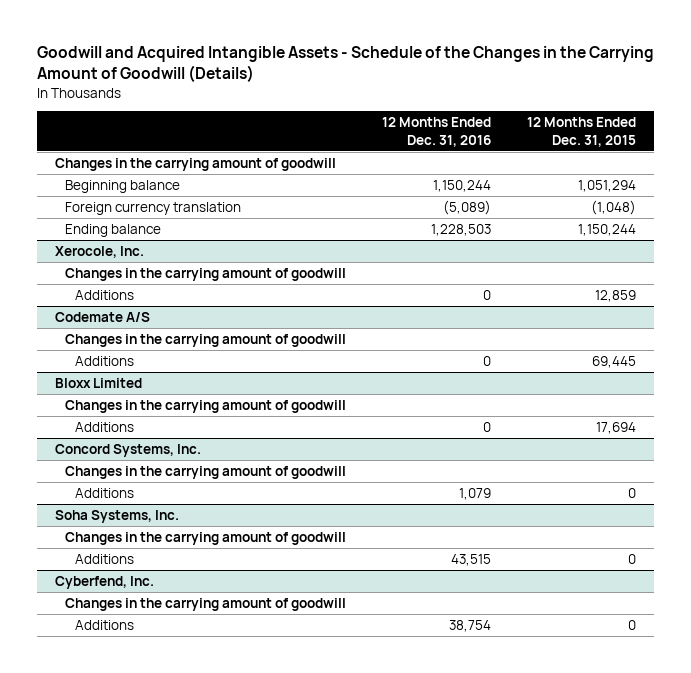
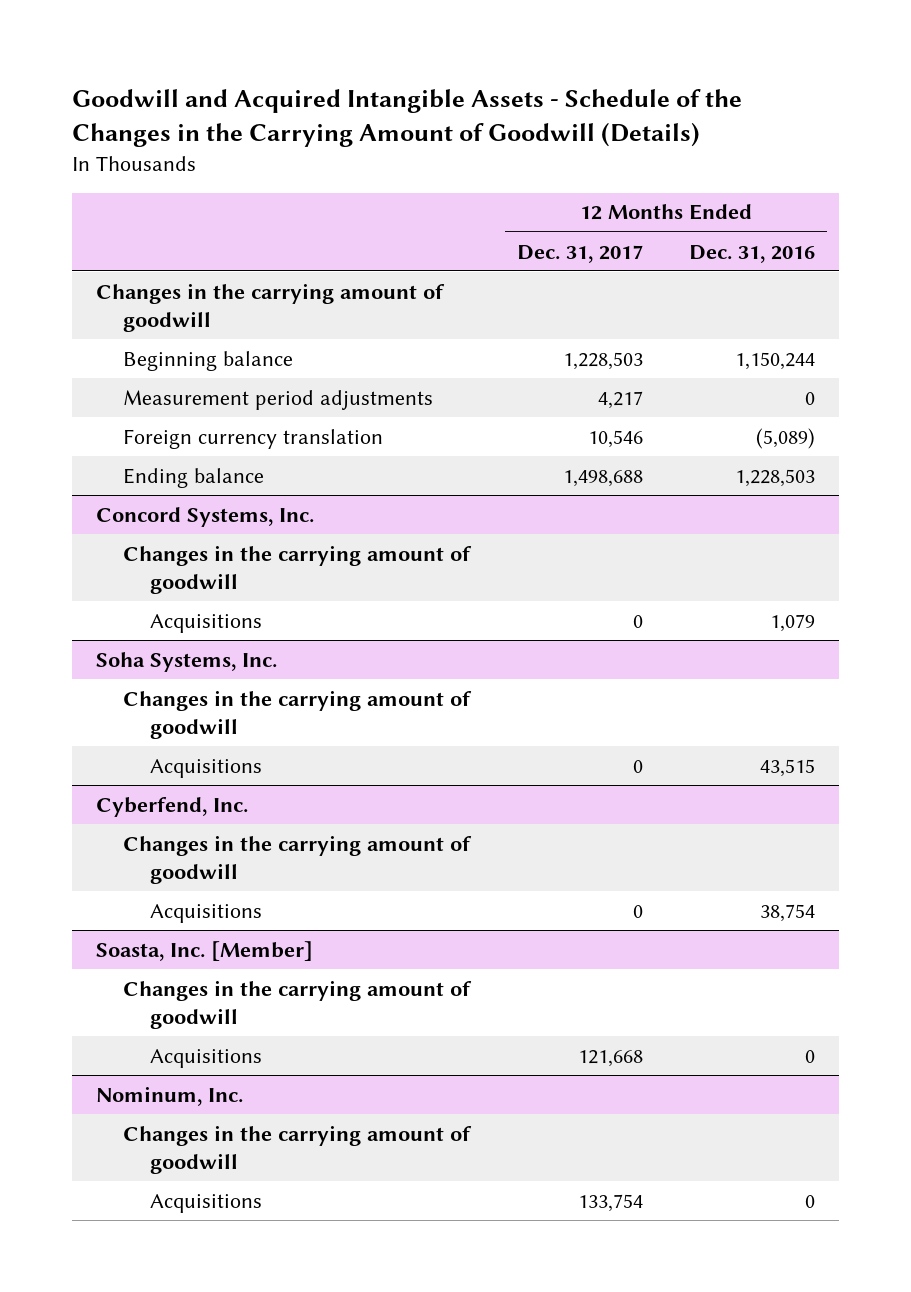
[527,117,637,147] 12 Months Ended Dec. 31, 2015 -> none
none -> [516,244,643,263] Dec. 31, 2017
none -> [122,389,433,410] Measurement period adjustments
[54,245,144,258] Xerocole, Inc. -> none
[64,267,346,281] Changes in the carrying amount of goodwill -> none
[74,289,134,300] Additions -> none
[54,311,150,322] Codemate A/S -> none
[64,333,346,347] Changes in the carrying amount of goodwill -> none
[74,355,134,366] Additions -> none
[54,377,142,388] Bloxx Limited -> none
[64,399,346,413] Changes in the carrying amount of goodwill -> none
[74,421,134,432] Additions -> none
[74,487,134,498] Additions -> [149,613,262,633] Acquisitions
[74,553,134,564] Additions -> [149,758,262,778] Acquisitions
[74,619,134,630] Additions -> [149,903,262,923] Acquisitions
none -> [95,940,313,961] Soasta, Inc. [Member]
none -> [122,979,472,1030] Changes in the carrying amount of goodwill
none -> [149,1048,262,1068] Acquisitions
none -> [95,1085,243,1106] Nominum, Inc.
none -> [122,1124,472,1175] Changes in the carrying amount of goodwill
none -> [149,1193,262,1213] Acquisitions

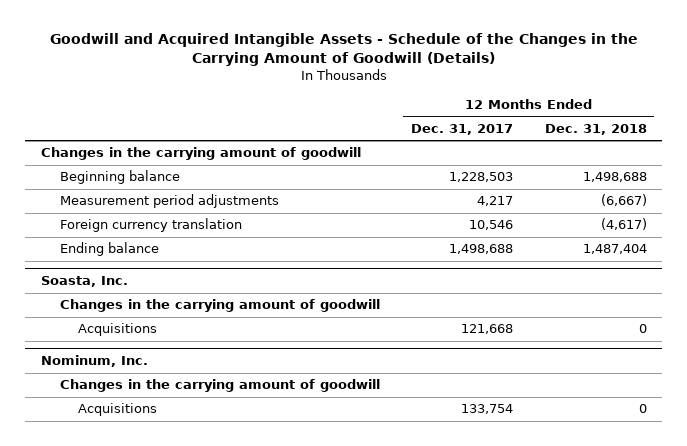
[689,244,816,263] Dec. 31, 2016 -> none
none -> [544,123,647,135] Dec. 31, 2018
[95,506,314,527] Concord Systems, Inc. -> none
[122,544,472,595] Changes in the carrying amount of goodwill -> none
[149,613,262,633] Acquisitions -> none
[95,651,277,672] Soha Systems, Inc. -> none
[122,689,472,740] Changes in the carrying amount of goodwill -> none
[149,758,262,778] Acquisitions -> none
[95,796,248,817] Cyberfend, Inc. -> none
[122,834,472,885] Changes in the carrying amount of goodwill -> none
[149,903,262,923] Acquisitions -> none
[95,940,313,961] Soasta, Inc. [Member] -> [40,276,128,288] Soasta, Inc.

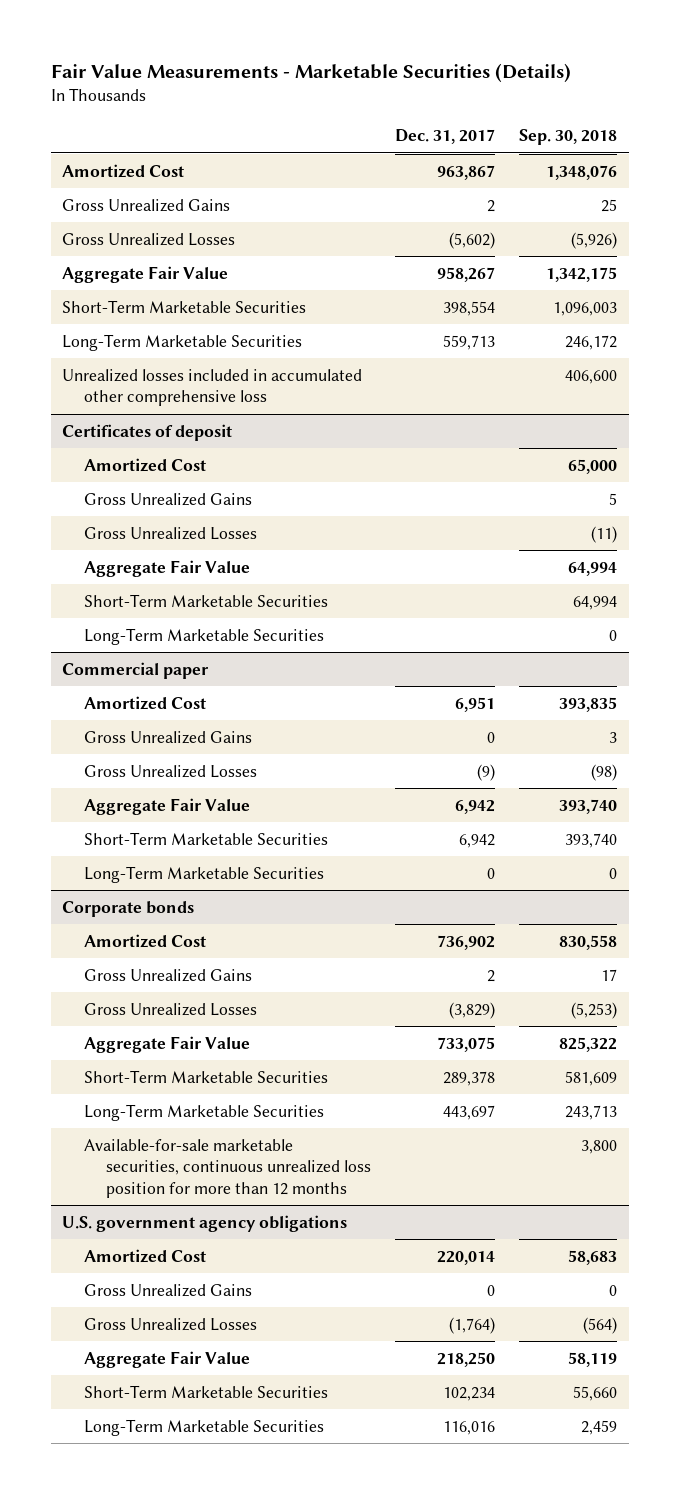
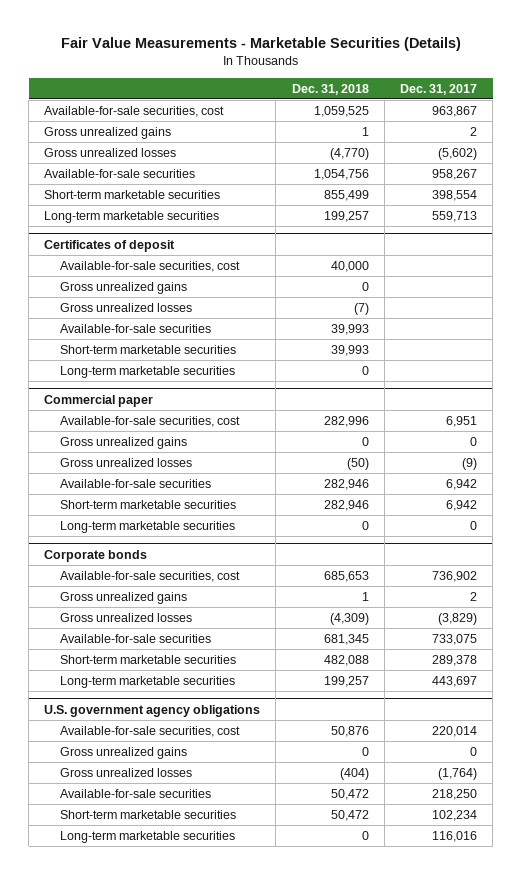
[518,129,617,146] Sep. 30, 2018 -> none
none -> [291,83,369,95] Dec. 31, 2018
[62,368,363,407] Unrealized losses included in accumulated other comprehensive loss -> none
[62,163,185,178] Amortized Cost -> [44,106,225,118] Available-for-sale securities, cost
[62,198,231,212] Gross Unrealized Gains -> [44,127,172,140] Gross unrealized gains
[62,232,236,246] Gross Unrealized Losses -> [44,148,177,158] Gross unrealized losses
[62,265,229,283] Aggregate Fair Value -> [44,169,196,179] Available-for-sale securities
[62,299,307,313] Short-Term Marketable Securities -> [44,190,221,200] Short-term marketable securities
[62,333,303,351] Long-Term Marketable Securities -> [44,211,220,224] Long-term marketable securities
[84,457,207,472] Amortized Cost -> [60,261,241,273] Available-for-sale securities, cost
[84,492,253,506] Gross Unrealized Gains -> [60,282,188,295] Gross unrealized gains
[84,526,258,540] Gross Unrealized Losses -> [60,303,193,313] Gross unrealized losses
[84,559,251,577] Aggregate Fair Value -> [60,324,212,334] Available-for-sale securities
[84,593,329,607] Short-Term Marketable Securities -> [60,345,237,355] Short-term marketable securities
[84,627,325,645] Long-Term Marketable Securities -> [60,366,236,379] Long-term marketable securities
[84,695,207,710] Amortized Cost -> [60,416,241,428] Available-for-sale securities, cost
[84,730,253,744] Gross Unrealized Gains -> [60,437,188,450] Gross unrealized gains
[84,764,258,778] Gross Unrealized Losses -> [60,458,193,468] Gross unrealized losses
[84,797,251,815] Aggregate Fair Value -> [60,479,212,489] Available-for-sale securities
[84,831,329,845] Short-Term Marketable Securities -> [60,500,237,510] Short-term marketable securities
[84,865,325,883] Long-Term Marketable Securities -> [60,521,236,534] Long-term marketable securities
[84,1138,372,1198] Available-for-sale marketable securities, continuous unrealized loss position for more than 12 months -> none
[84,933,207,948] Amortized Cost -> [60,571,241,583] Available-for-sale securities, cost
[84,968,253,982] Gross Unrealized Gains -> [60,592,188,605] Gross unrealized gains
[84,1002,258,1016] Gross Unrealized Losses -> [60,613,193,623] Gross unrealized losses
[84,1035,251,1053] Aggregate Fair Value -> [60,634,212,644] Available-for-sale securities
[84,1069,329,1083] Short-Term Marketable Securities -> [60,655,237,665] Short-term marketable securities
[84,1103,325,1121] Long-Term Marketable Securities -> [60,676,236,689] Long-term marketable securities
[84,1248,207,1263] Amortized Cost -> [60,726,241,738] Available-for-sale securities, cost
[84,1283,253,1297] Gross Unrealized Gains -> [60,747,188,760] Gross unrealized gains
[84,1317,258,1331] Gross Unrealized Losses -> [60,768,193,778] Gross unrealized losses
[84,1350,251,1368] Aggregate Fair Value -> [60,789,212,799] Available-for-sale securities
[84,1384,329,1398] Short-Term Marketable Securities -> [60,810,237,820] Short-term marketable securities
[84,1418,325,1436] Long-Term Marketable Securities -> [60,831,236,844] Long-term marketable securities

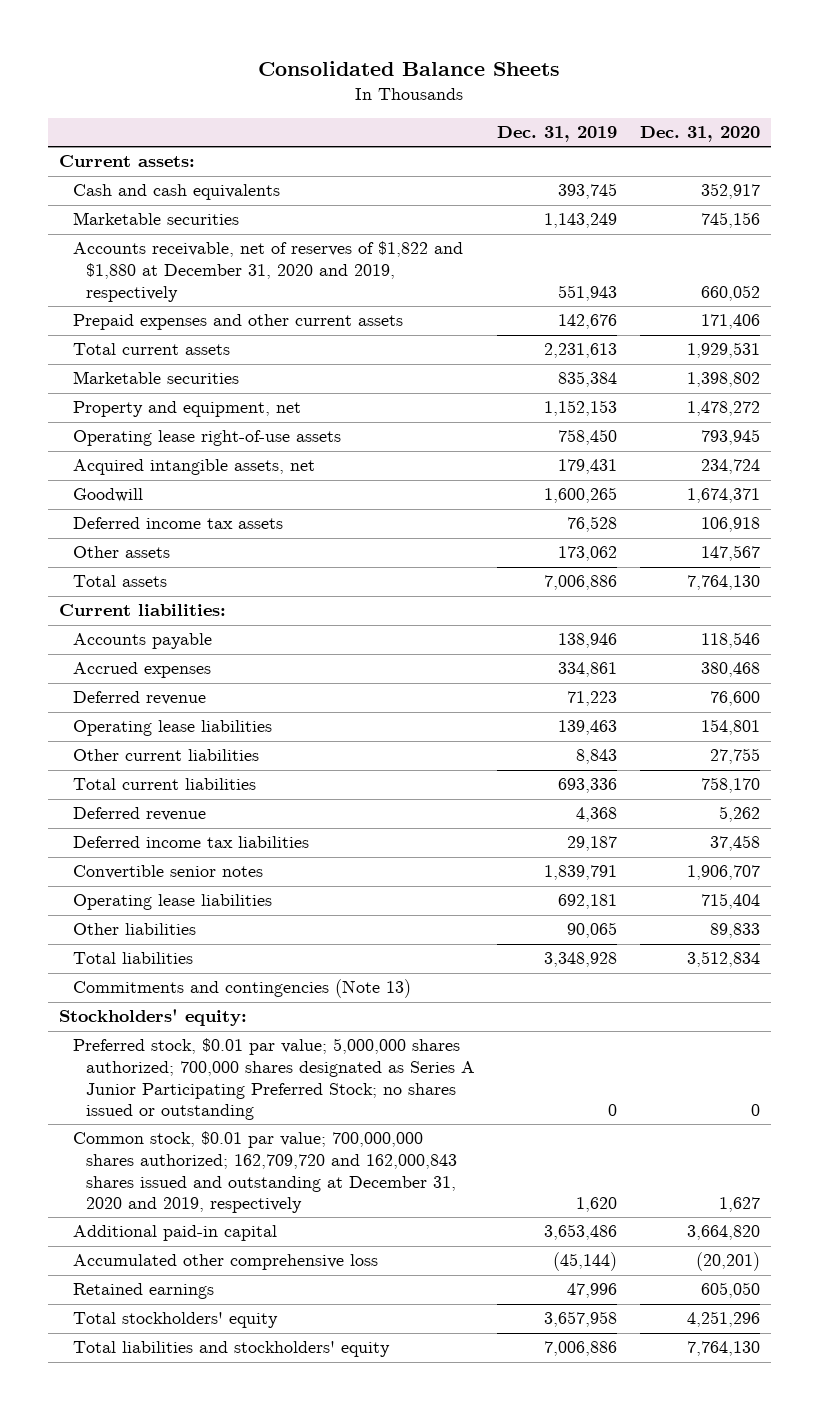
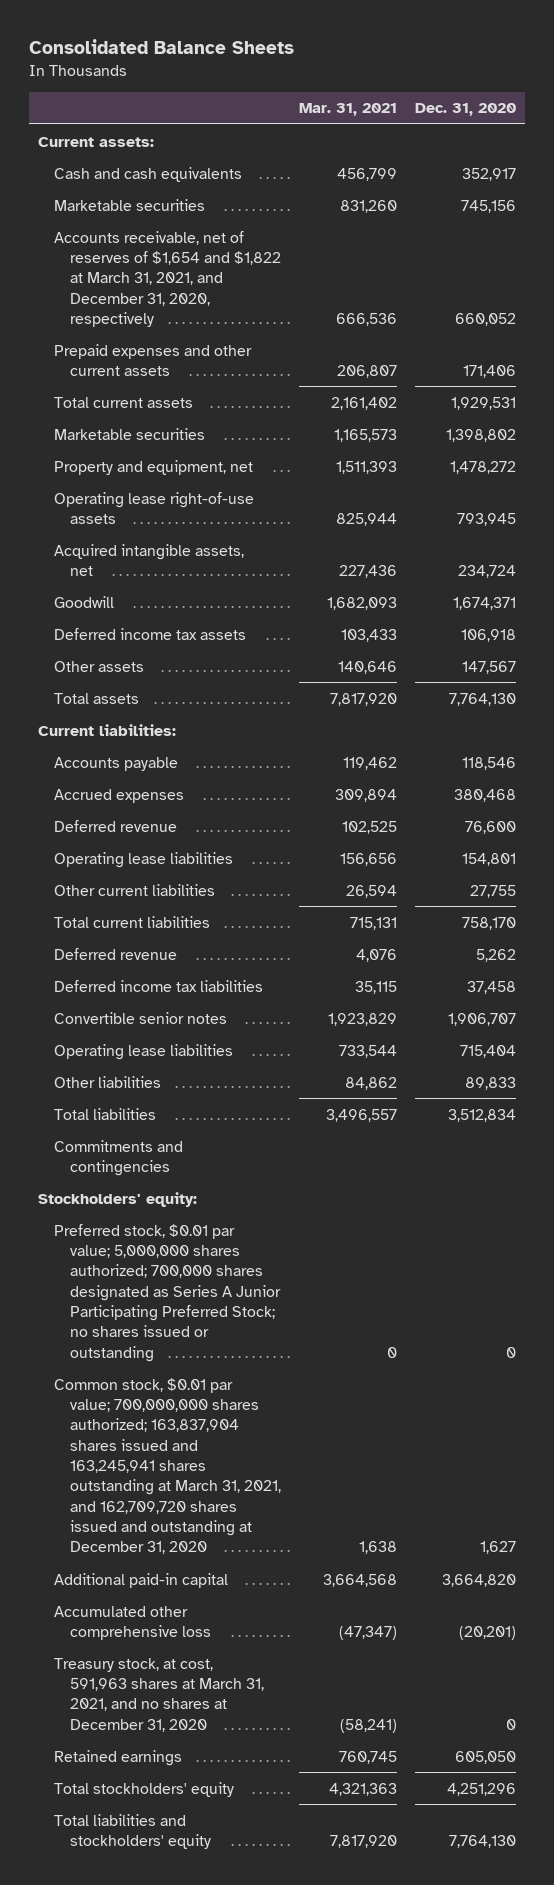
[497,125,618,142] Dec. 31, 2019 -> none
none -> [298,103,397,117] Mar. 31, 2021
[72,241,463,302] Accounts receivable, net of reserves of $1,822 and $1,880 at December 31, 2020 and 2019, respectively -> [53,230,281,327] Accounts receivable, net of reserves of $1,654 and $1,822 at March 31, 2021, and December 31, 2020, respectively
[72,979,411,999] Commitments and contingencies (Note 13) -> [53,1139,183,1176] Commitments and contingencies
[72,1131,458,1214] Common stock, $0.01 par value; 700,000,000 shares authorized; 162,709,720 and 162,000,843 shares issued and outstanding at December 31, 2020 and 2019, respectively -> [53,1377,281,1555] Common stock, $0.01 par value; 700,000,000 shares authorized; 163,837,904 shares issued and 163,245,941 shares outstanding at March 31, 2021, and 162,709,720 shares issued and outstanding at December 31, 2020
none -> [53,1657,264,1732] Treasury stock, at cost, 591,963 shares at March 31, 2021, and no shares at December 31, 2020

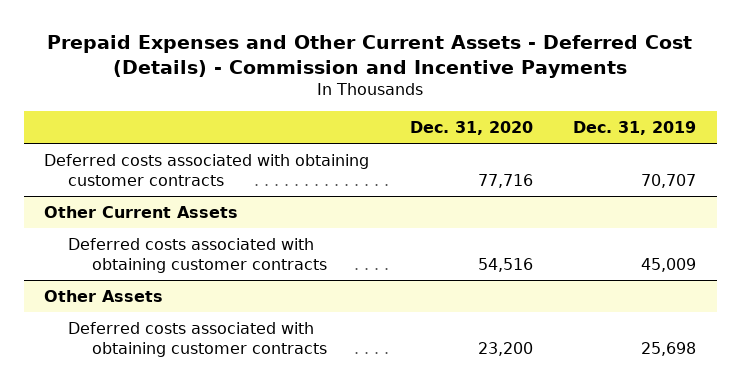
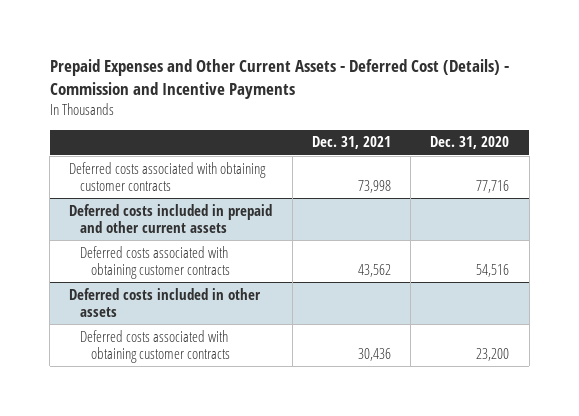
[573,121,697,136] Dec. 31, 2019 -> none
none -> [311,136,391,150] Dec. 31, 2021
[44,205,239,218] Other Current Assets -> [69,203,273,234] Deferred costs included in prepaid and other current assets
[44,289,164,302] Other Assets -> [69,287,262,318] Deferred costs included in other assets

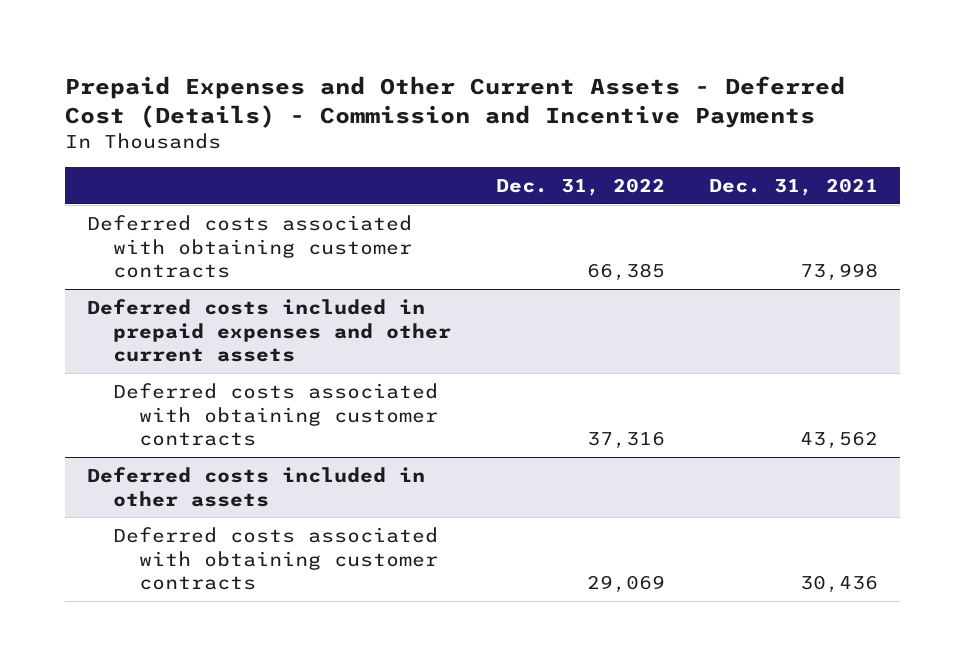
[430,136,510,150] Dec. 31, 2020 -> none
none -> [495,177,665,196] Dec. 31, 2022
[69,203,273,234] Deferred costs included in prepaid and other current assets -> [87,298,452,363] Deferred costs included in prepaid expenses and other current assets

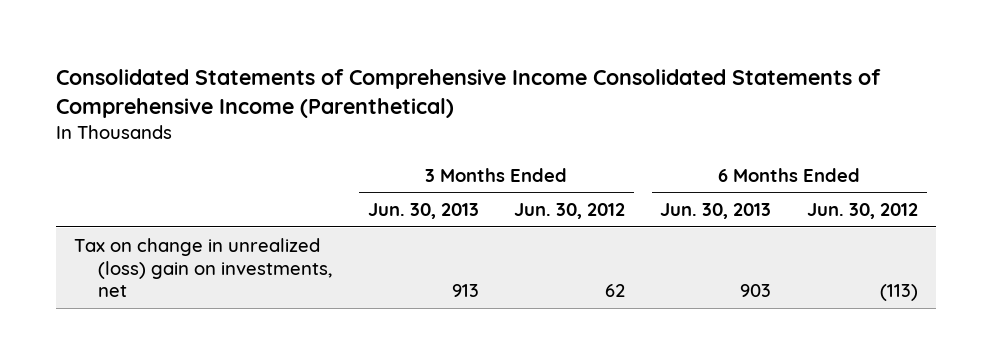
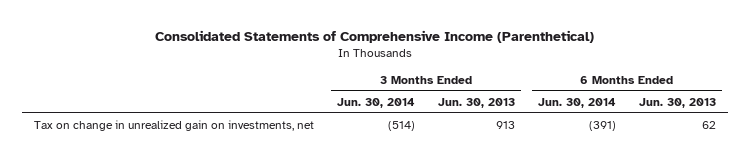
[56,69,882,119] Consolidated Statements of Comprehensive Income Consolidated Statements of Comprehensive Income (Parenthetical) -> [154,29,594,43] Consolidated Statements of Comprehensive Income (Parenthetical)
[513,203,625,220] Jun. 30, 2012 -> none
[806,203,918,220] Jun. 30, 2012 -> none
none -> [336,97,415,108] Jun. 30, 2014
none -> [538,97,617,108] Jun. 30, 2014
[74,237,333,298] Tax on change in unrealized (loss) gain on investments, net -> [33,119,314,131] Tax on change in unrealized gain on investments, net
[740,284,772,298] 903 -> [702,120,717,129] 62

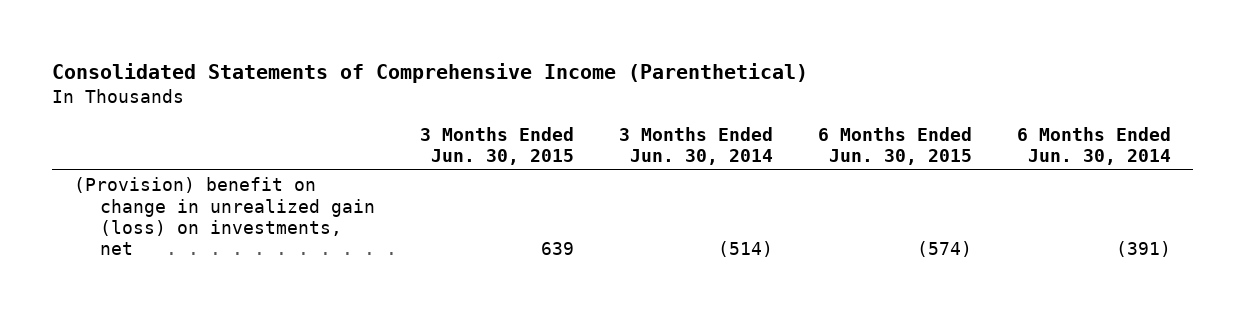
[437,97,515,108] Jun. 30, 2013 -> none
[639,97,717,108] Jun. 30, 2013 -> none
none -> [419,126,574,165] 3 Months Ended Jun. 30, 2015
none -> [817,126,972,165] 6 Months Ended Jun. 30, 2015
[33,119,314,131] Tax on change in unrealized gain on investments, net -> [74,177,375,256] (Provision) benefit on change in unrealized gain (loss) on investments, net

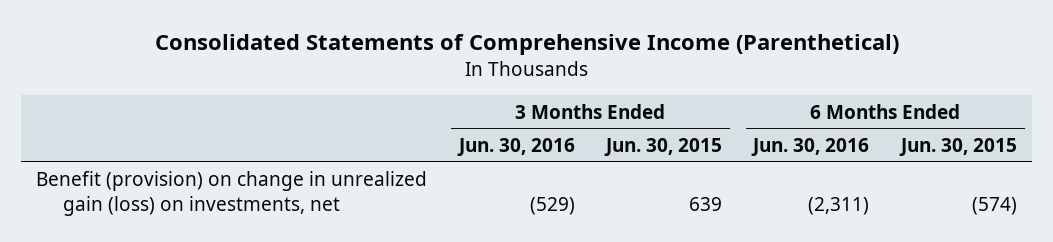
[618,126,773,165] 3 Months Ended Jun. 30, 2014 -> none
[1016,126,1171,165] 6 Months Ended Jun. 30, 2014 -> none
none -> [456,137,575,156] Jun. 30, 2016
none -> [751,137,870,156] Jun. 30, 2016
[74,177,375,256] (Provision) benefit on change in unrealized gain (loss) on investments, net -> [36,171,428,217] Benefit (provision) on change in unrealized gain (loss) on investments, net

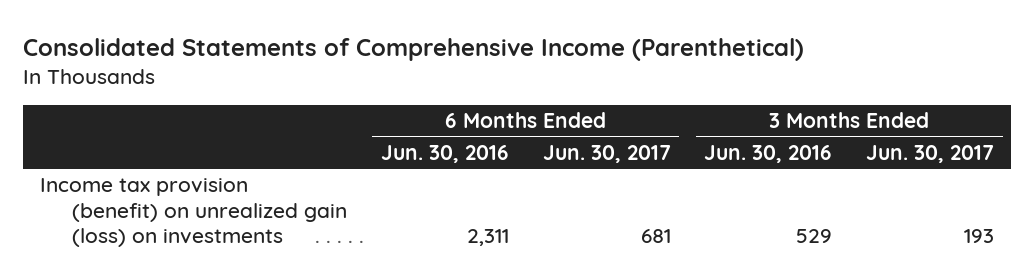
[604,137,723,156] Jun. 30, 2015 -> none
[898,137,1017,156] Jun. 30, 2015 -> none
none -> [542,145,671,164] Jun. 30, 2017
none -> [866,145,995,164] Jun. 30, 2017
[36,171,428,217] Benefit (provision) on change in unrealized gain (loss) on investments, net -> [39,178,348,248] Income tax provision (benefit) on unrealized gain (loss) on investments
[529,197,575,216] (529) -> [796,229,833,244] 529
[808,197,870,216] (2,311) -> [466,229,509,247] 2,311

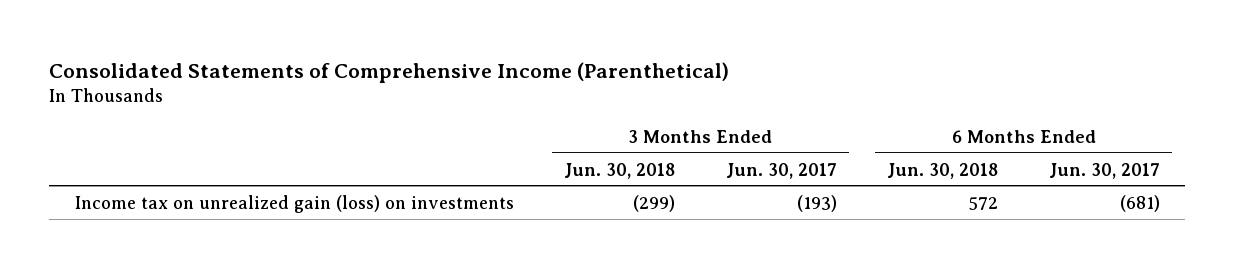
[380,145,509,164] Jun. 30, 2016 -> none
[704,145,833,164] Jun. 30, 2016 -> none
none -> [564,162,676,179] Jun. 30, 2018
none -> [887,162,999,179] Jun. 30, 2018
[39,178,348,248] Income tax provision (benefit) on unrealized gain (loss) on investments -> [74,194,514,213] Income tax on unrealized gain (loss) on investments
[640,229,671,244] 681 -> [1119,194,1160,212] (681)
[964,229,995,244] 193 -> [796,194,837,212] (193)

